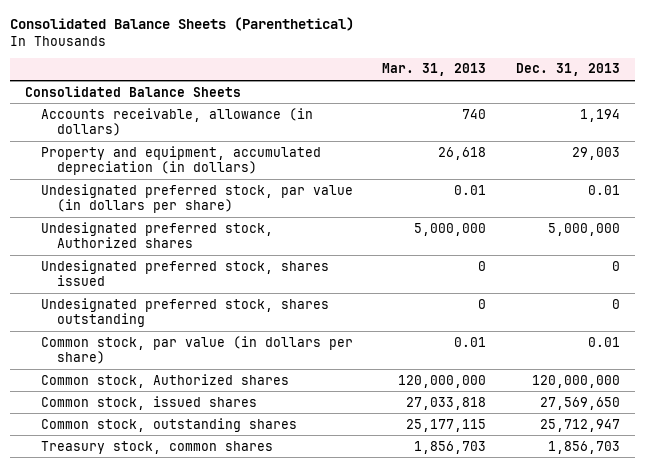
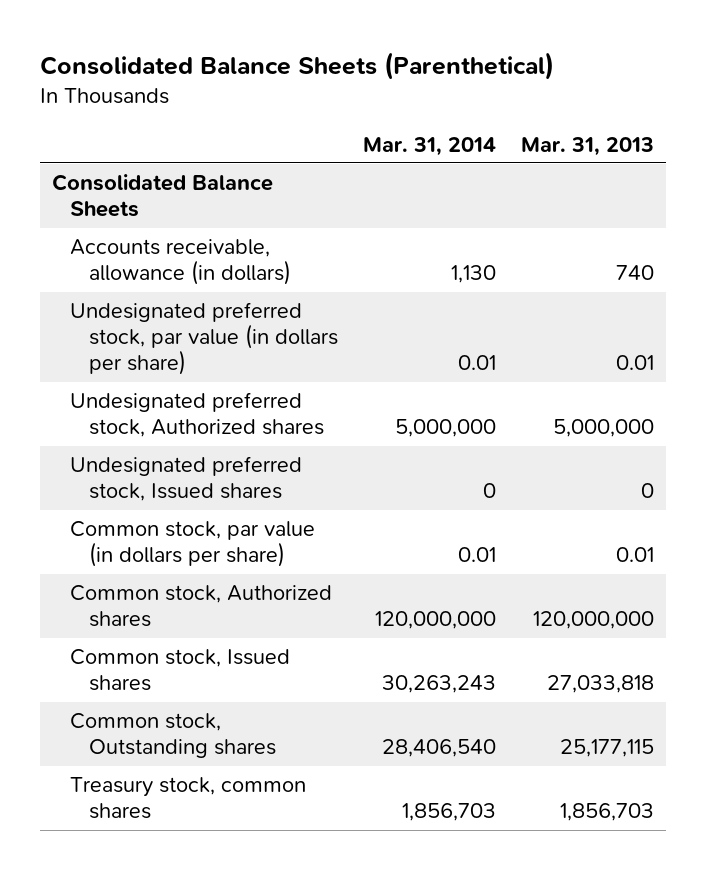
[516,63,621,77] Dec. 31, 2013 -> none
none -> [362,136,496,156] Mar. 31, 2014
[40,145,321,176] Property and equipment, accumulated depreciation (in dollars) -> none
[40,297,329,328] Undesignated preferred stock, shares outstanding -> none
[40,259,329,287] Undesignated preferred stock, shares issued -> [70,456,303,502] Undesignated preferred stock, Issued shares
[40,395,257,410] Common stock, issued shares -> [70,649,291,692] Common stock, Issued shares
[40,417,297,432] Common stock, outstanding shares -> [70,713,276,759] Common stock, Outstanding shares

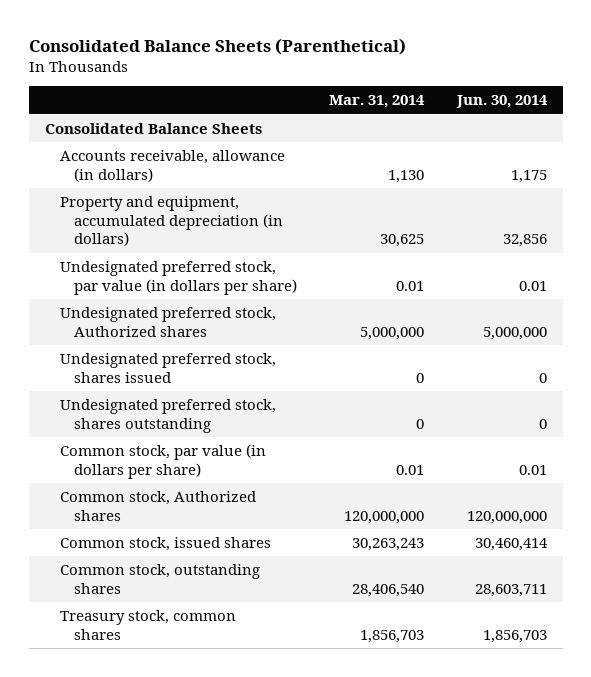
[520,136,654,156] Mar. 31, 2013 -> none
none -> [455,95,548,109] Jun. 30, 2014
none -> [59,195,284,247] Property and equipment, accumulated depreciation (in dollars)
[70,456,303,502] Undesignated preferred stock, Issued shares -> [59,352,276,383] Undesignated preferred stock, shares issued
none -> [59,398,276,433] Undesignated preferred stock, shares outstanding
[70,649,291,692] Common stock, Issued shares -> [59,536,271,551] Common stock, issued shares
[70,713,276,759] Common stock, Outstanding shares -> [59,563,260,594] Common stock, outstanding shares

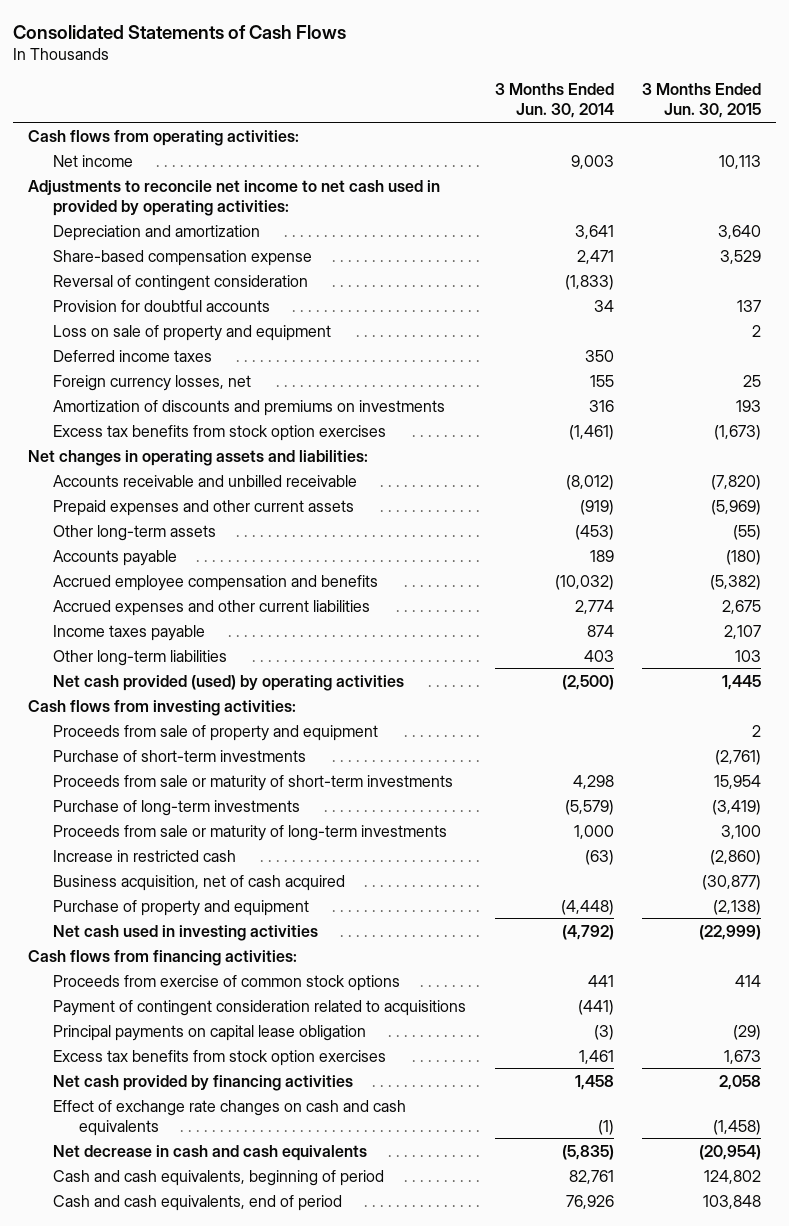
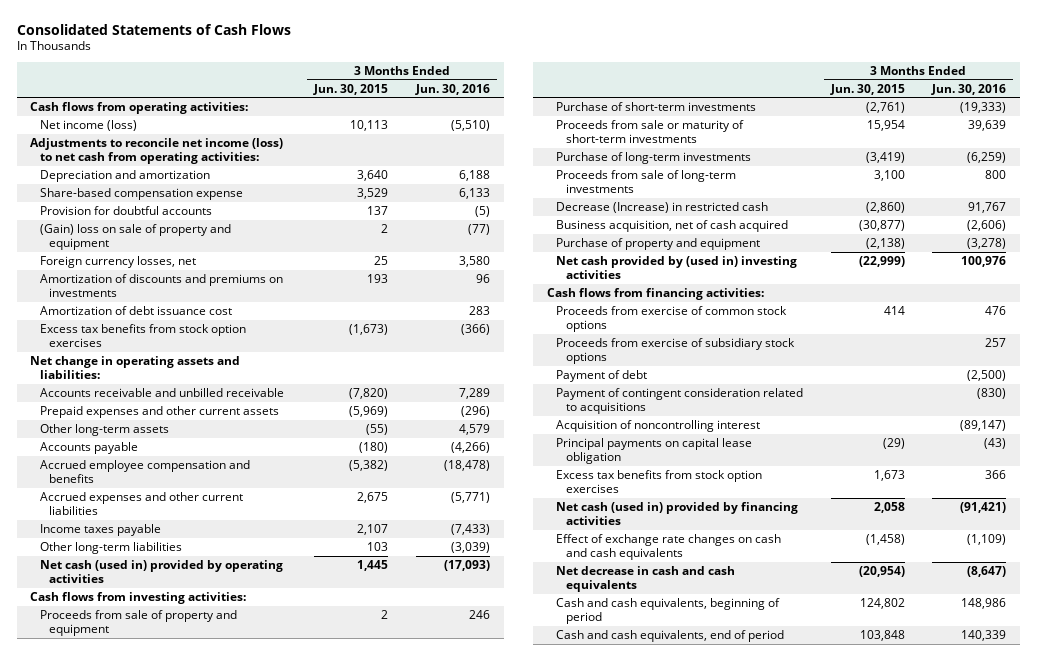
[494,83,614,119] 3 Months Ended Jun. 30, 2014 -> none
none -> [414,83,490,95] Jun. 30, 2016
[53,154,134,167] Net income -> [39,119,137,131] Net income (loss)
[27,179,440,216] Adjustments to reconcile net income to net cash used in provided by operating activities: -> [30,137,284,165] Adjustments to reconcile net income (loss) to net cash from operating activities:
[53,274,309,291] Reversal of contingent consideration -> none
[53,349,213,362] Deferred income taxes -> none
[53,324,332,341] Loss on sale of property and equipment -> [39,223,231,251] (Gain) loss on sale of property and equipment
none -> [39,305,232,315] Amortization of debt issuance cost
[27,449,368,466] Net changes in operating assets and liabilities: -> [30,355,241,380] Net change in operating assets and liabilities:
[53,674,405,691] Net cash provided (used) by operating activities -> [39,559,283,584] Net cash (used in) provided by operating activities
[53,824,448,841] Proceeds from sale or maturity of long-term investments -> [556,169,737,194] Proceeds from sale of long-term investments
[53,849,237,862] Increase in restricted cash -> [556,201,769,213] Decrease (Increase) in restricted cash
[53,924,319,941] Net cash used in investing activities -> [556,255,798,280] Net cash provided by (used in) investing activities
none -> [556,337,796,365] Proceeds from exercise of subsidiary stock options
none -> [556,369,648,382] Payment of debt
none -> [556,419,761,432] Acquisition of noncontrolling interest
[53,1074,354,1091] Net cash provided by financing activities -> [556,501,799,526] Net cash (used in) provided by financing activities

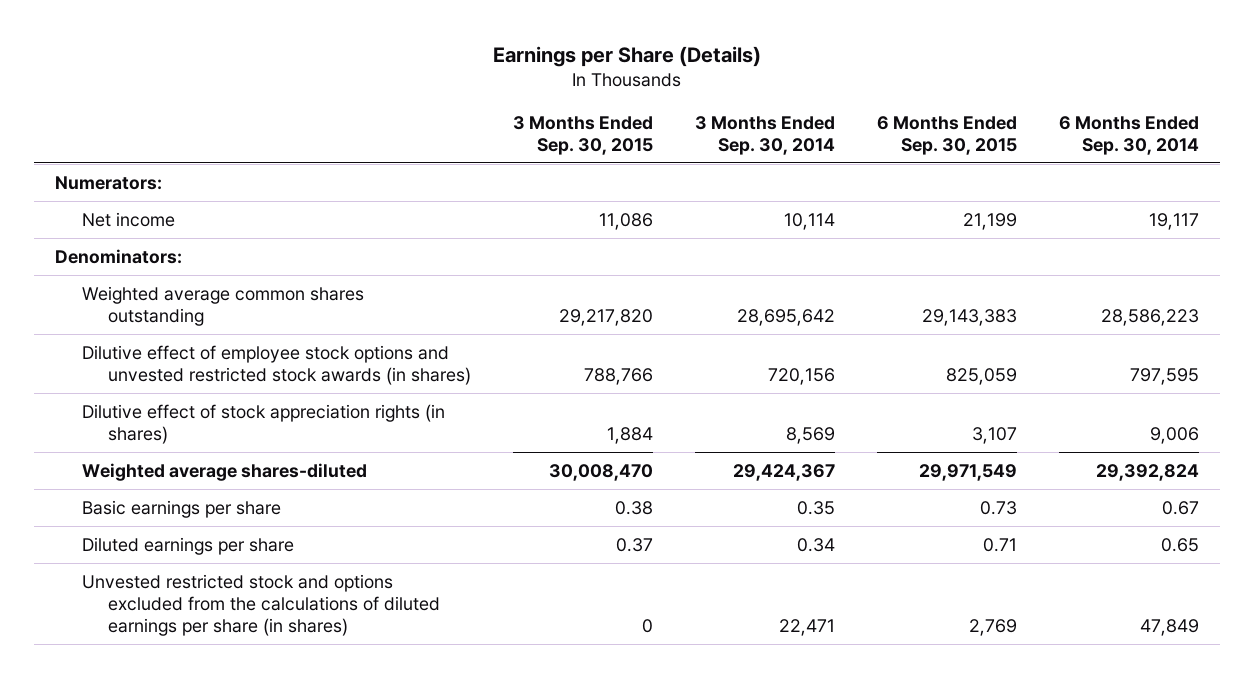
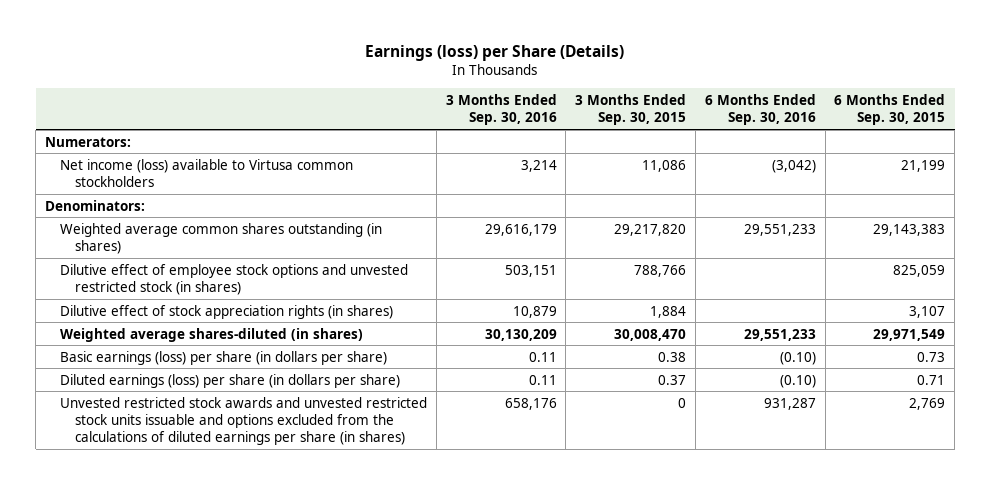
[493,45,762,67] Earnings per Share (Details) -> [365,44,625,61] Earnings (loss) per Share (Details)
[695,115,836,155] 3 Months Ended Sep. 30, 2014 -> none
[1059,115,1200,155] 6 Months Ended Sep. 30, 2014 -> none
none -> [445,94,557,126] 3 Months Ended Sep. 30, 2016
none -> [704,94,816,126] 6 Months Ended Sep. 30, 2016
[81,211,175,227] Net income -> [60,158,354,187] Net income (loss) available to Virtusa common stockholders
[81,285,364,326] Weighted average common shares outstanding -> [60,222,383,254] Weighted average common shares outstanding (in shares)
[81,344,472,385] Dilutive effect of employee stock options and unvested restricted stock awards (in shares) -> [60,263,409,295] Dilutive effect of employee stock options and unvested restricted stock (in shares)
[81,462,367,481] Weighted average shares-diluted -> [60,327,364,342] Weighted average shares-diluted (in shares)
[81,499,281,518] Basic earnings per share -> [60,350,388,365] Basic earnings (loss) per share (in dollars per share)
[81,536,294,555] Diluted earnings per share -> [60,373,401,388] Diluted earnings (loss) per share (in dollars per share)
[81,573,441,637] Unvested restricted stock and options excluded from the calculations of diluted earnings per share (in shares) -> [60,396,428,446] Unvested restricted stock awards and unvested restricted stock units issuable and options excluded from the calculations of diluted earnings per share (in shares)

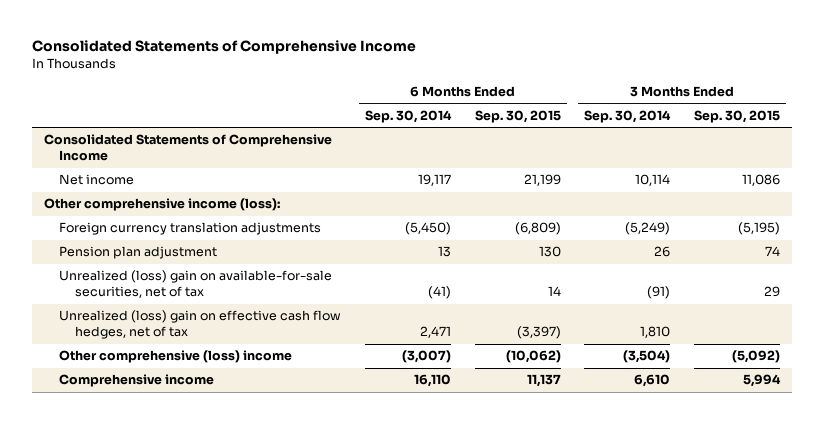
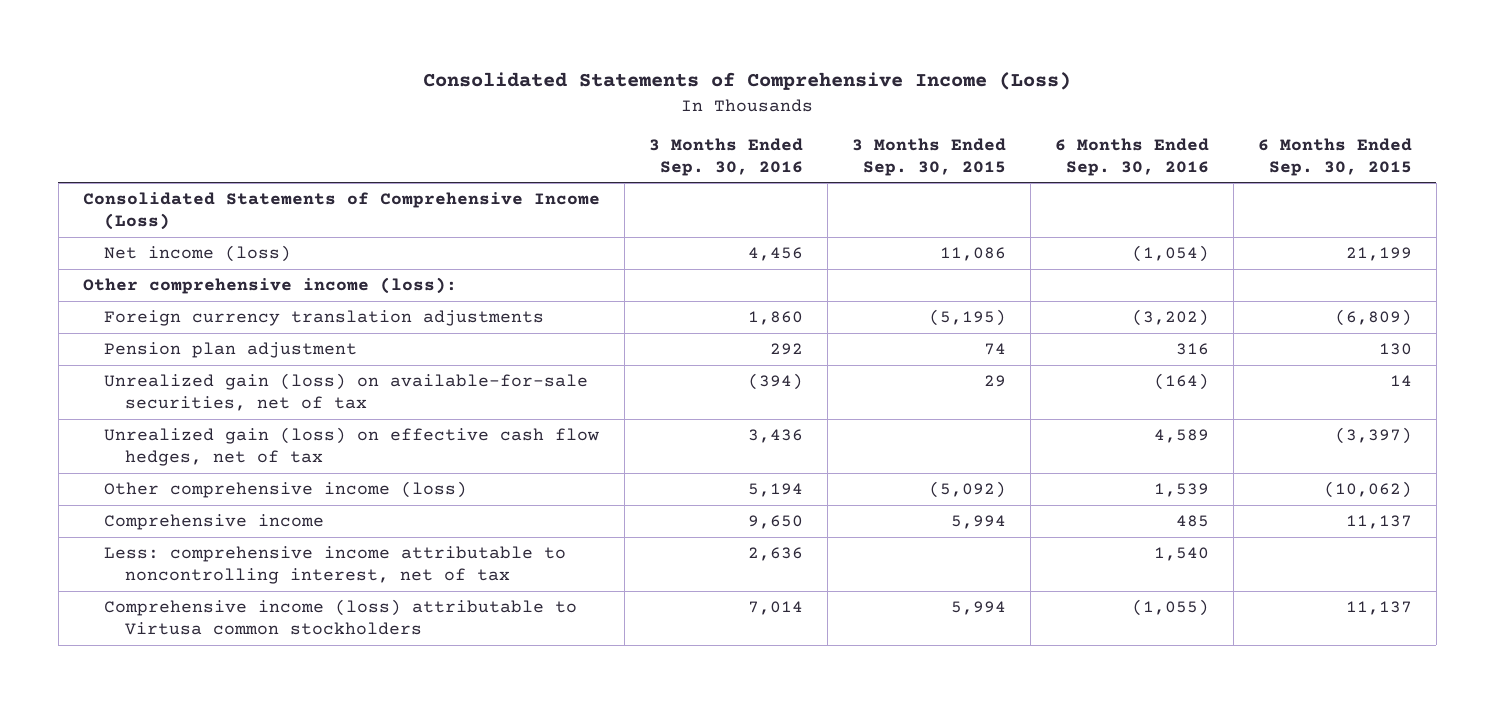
[31,40,416,55] Consolidated Statements of Comprehensive Income -> [423,72,1072,91] Consolidated Statements of Comprehensive Income (Loss)
[364,110,452,124] Sep. 30, 2014 -> none
[584,110,672,124] Sep. 30, 2014 -> none
none -> [648,137,803,176] 3 Months Ended Sep. 30, 2016
none -> [1054,137,1209,176] 6 Months Ended Sep. 30, 2016
[43,134,332,162] Consolidated Statements of Comprehensive Income -> [82,192,600,231] Consolidated Statements of Comprehensive Income (Loss)
[59,174,135,186] Net income -> [104,245,292,263] Net income (loss)
[59,270,333,299] Unrealized (loss) gain on available-for-sale securities, net of tax -> [104,373,589,412] Unrealized gain (loss) on available-for-sale securities, net of tax
[59,310,342,340] Unrealized (loss) gain on effective cash flow hedges, net of tax -> [104,427,600,467] Unrealized gain (loss) on effective cash flow hedges, net of tax
[59,350,293,364] Other comprehensive (loss) income -> [104,481,468,499] Other comprehensive income (loss)
none -> [104,546,567,585] Less: comprehensive income attributable to noncontrolling interest, net of tax
none -> [104,599,578,636] Comprehensive income (loss) attributable to Virtusa common stockholders

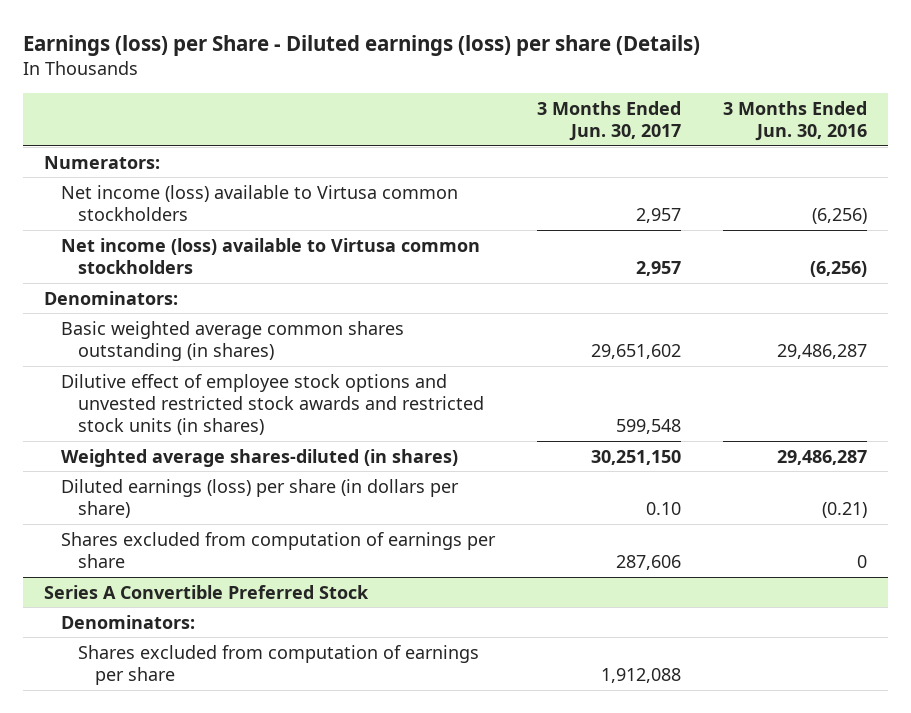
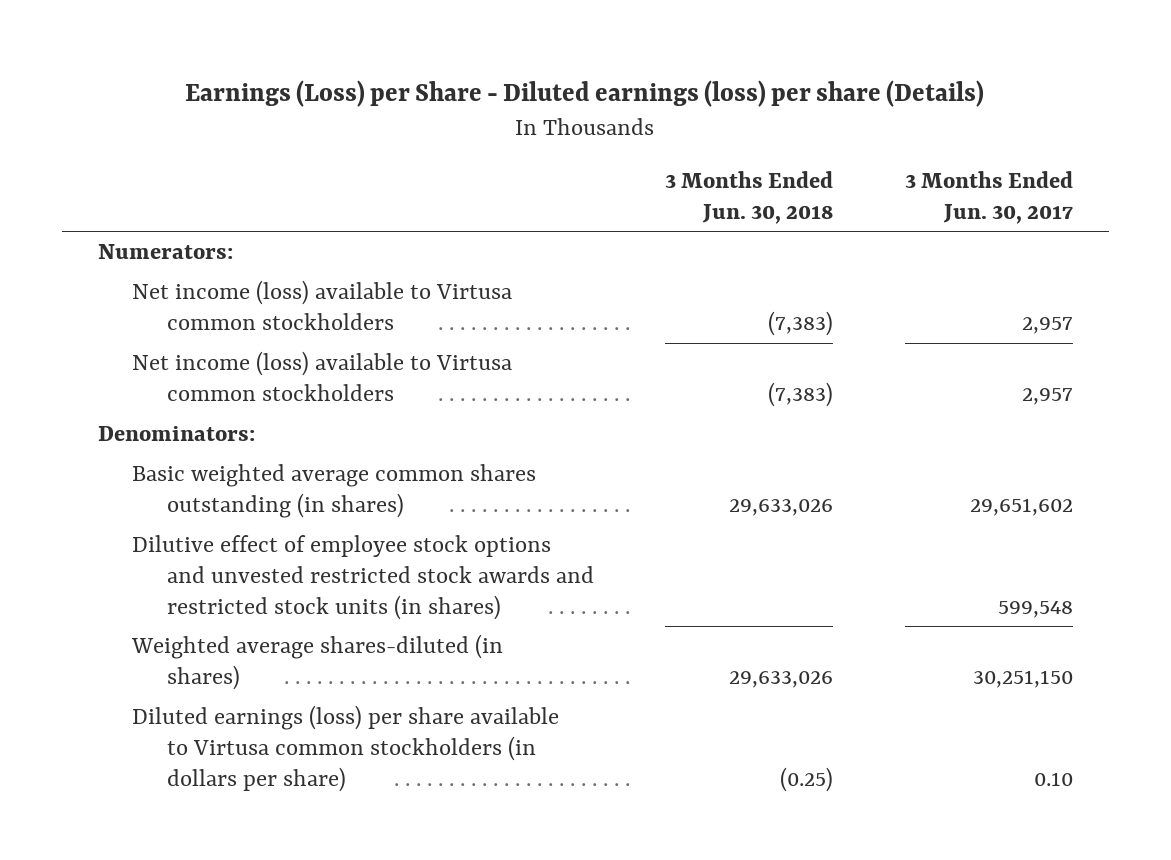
[23,35,701,57] Earnings (loss) per Share - Diluted earnings (loss) per share (Details) -> [185,80,985,108] Earnings (Loss) per Share - Diluted earnings (loss) per share (Details)
[722,100,867,141] 3 Months Ended Jun. 30, 2016 -> none
none -> [665,170,834,224] 3 Months Ended Jun. 30, 2018
[61,531,497,568] Shares excluded from computation of earnings per share -> none
[44,584,370,599] Series A Convertible Preferred Stock -> none
[61,614,196,629] Denominators: -> none
[78,644,480,685] Shares excluded from computation of earnings per share -> none
[61,478,460,518] Diluted earnings (loss) per share (in dollars per share) -> [132,705,560,792] Diluted earnings (loss) per share available to Virtusa common stockholders (in dollars per share)

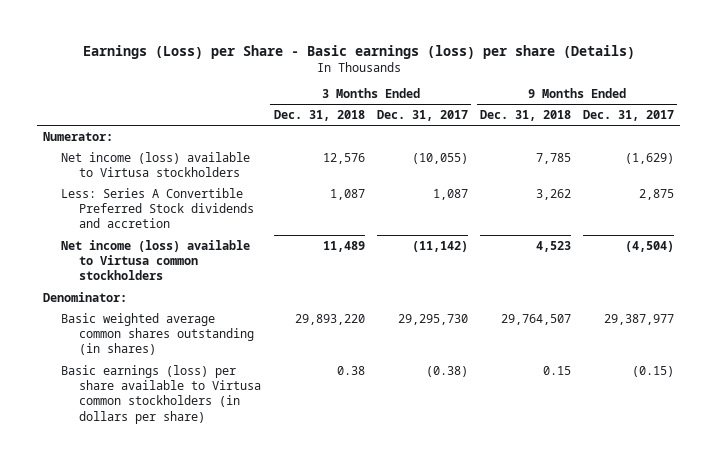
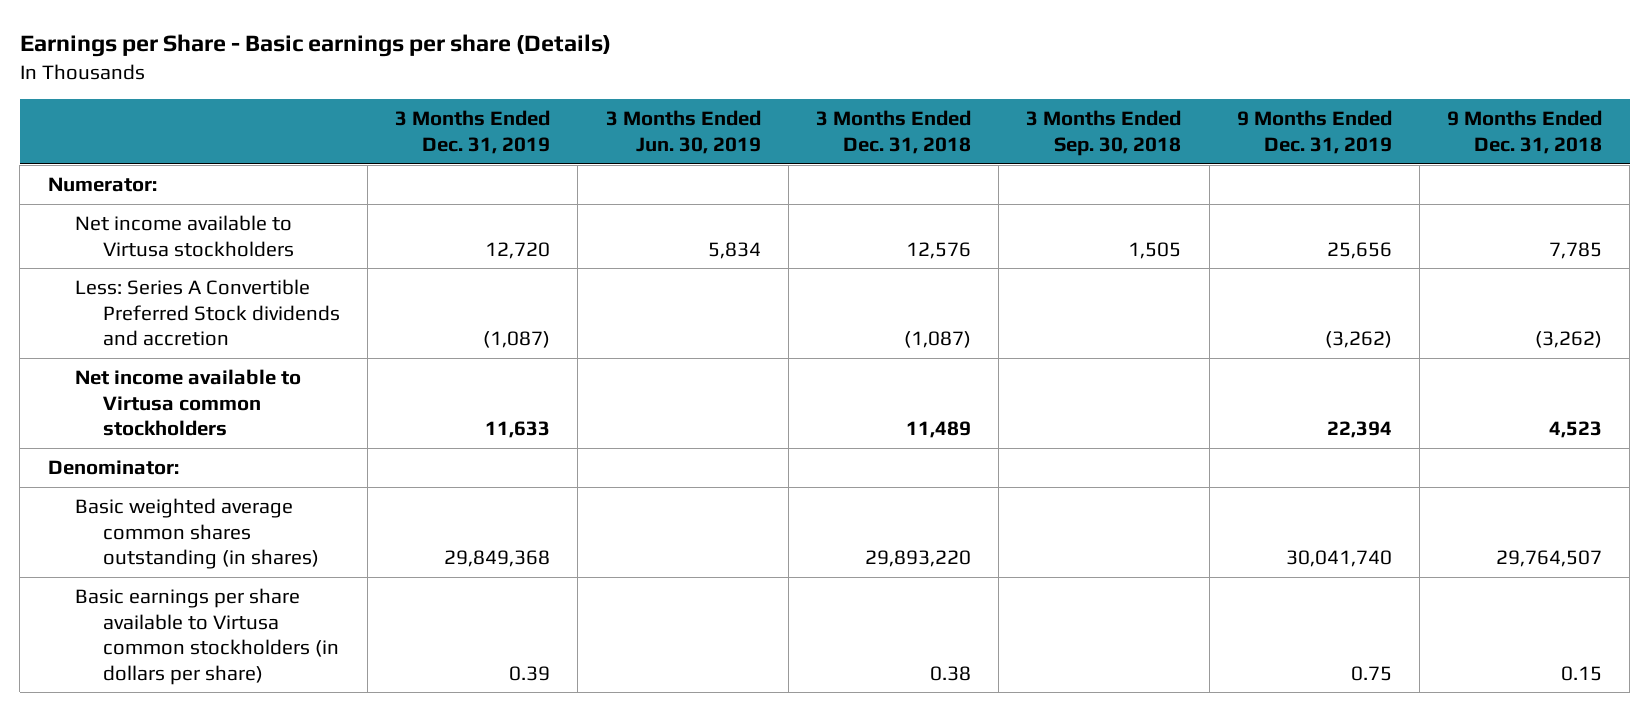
[82,44,635,59] Earnings (Loss) per Share - Basic earnings (loss) per share (Details) -> [19,34,611,58] Earnings per Share - Basic earnings per share (Details)
[376,110,468,122] Dec. 31, 2017 -> none
[583,110,675,122] Dec. 31, 2017 -> none
none -> [395,110,551,154] 3 Months Ended Dec. 31, 2019
none -> [605,110,761,154] 3 Months Ended Jun. 30, 2019
none -> [1026,110,1182,156] 3 Months Ended Sep. 30, 2018
none -> [1236,110,1392,154] 9 Months Ended Dec. 31, 2019
[61,151,251,178] Net income (loss) available to Virtusa stockholders -> [75,215,294,257] Net income available to Virtusa stockholders
[329,188,365,200] 1,087 -> [904,331,972,349] (1,087)
[535,188,571,200] 3,262 -> [1535,331,1603,349] (3,262)
[61,239,251,281] Net income (loss) available to Virtusa common stockholders -> [75,369,302,437] Net income available to Virtusa common stockholders
[61,364,262,424] Basic earnings (loss) per share available to Virtusa common stockholders (in dollars per share) -> [75,588,339,685] Basic earnings per share available to Virtusa common stockholders (in dollars per share)

